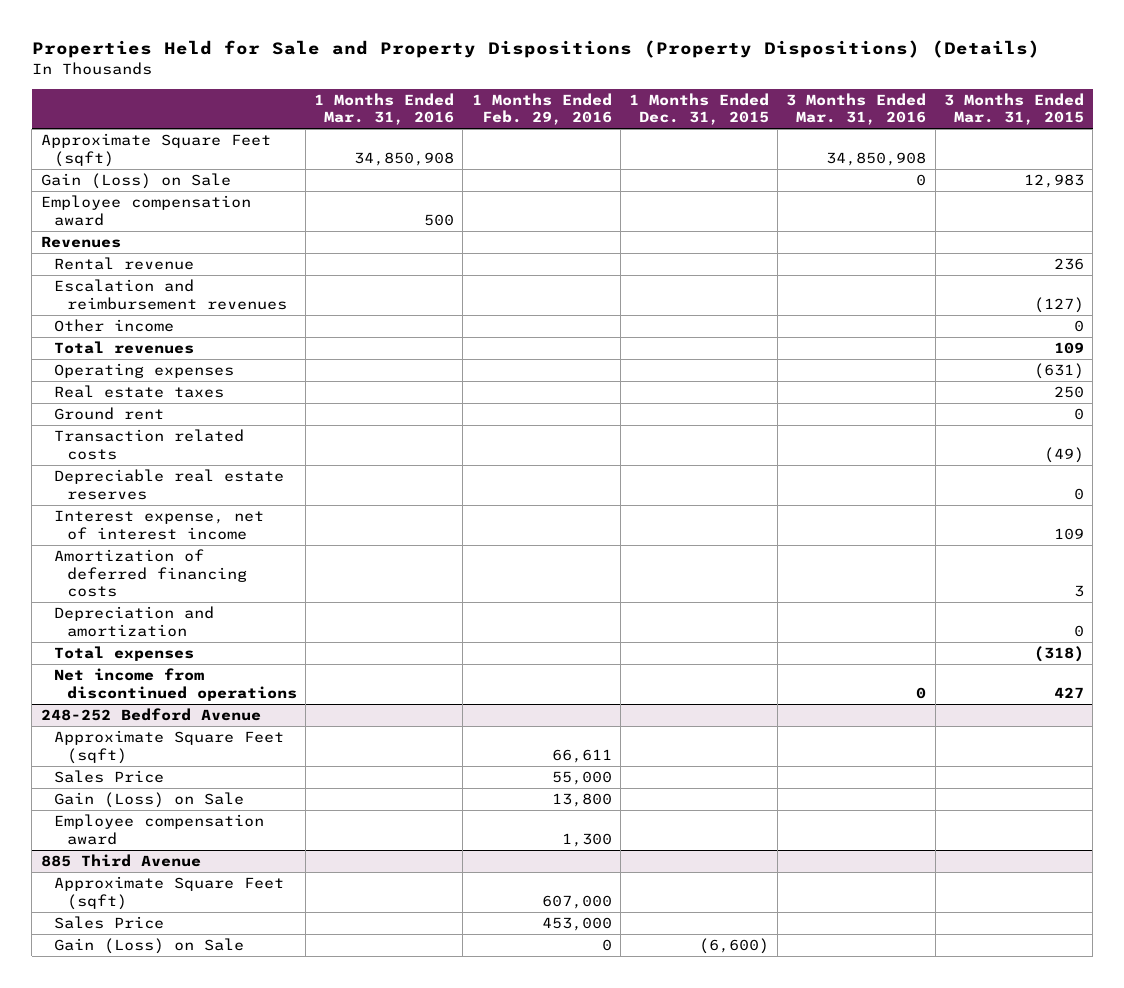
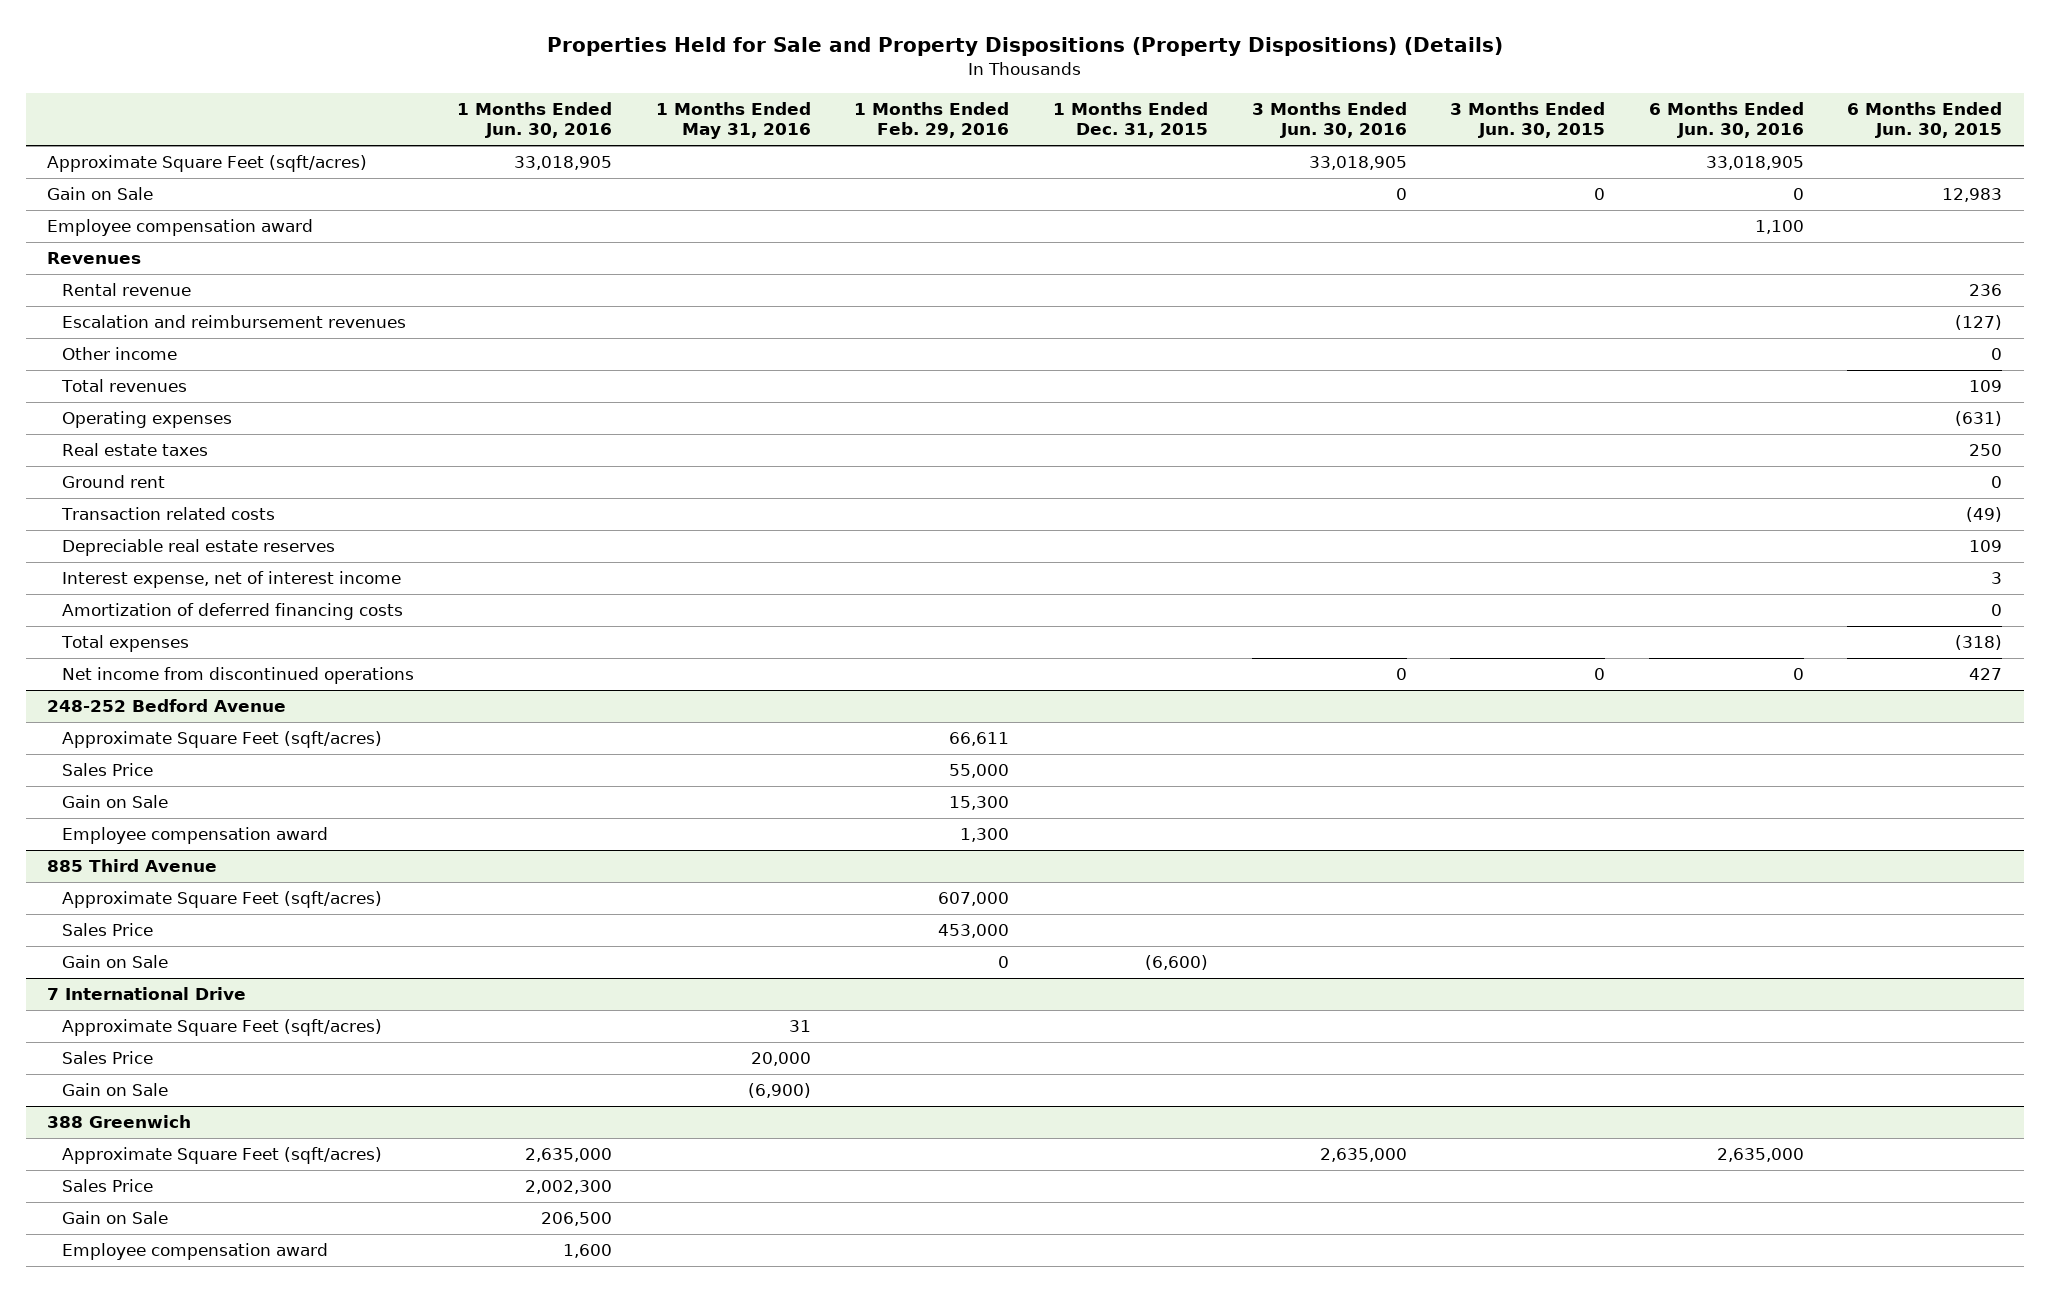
[314,92,455,126] 1 Months Ended Mar. 31, 2016 -> none
[786,92,927,126] 3 Months Ended Mar. 31, 2016 -> none
[943,92,1084,126] 3 Months Ended Mar. 31, 2015 -> none
none -> [457,102,613,139] 1 Months Ended Jun. 30, 2016
none -> [655,102,811,140] 1 Months Ended May 31, 2016
none -> [1251,102,1407,139] 3 Months Ended Jun. 30, 2016
none -> [1450,102,1606,139] 3 Months Ended Jun. 30, 2015
none -> [1648,102,1804,139] 6 Months Ended Jun. 30, 2016
none -> [1847,102,2003,139] 6 Months Ended Jun. 30, 2015
[40,133,271,167] Approximate Square Feet (sqft) -> [47,155,368,173] Approximate Square Feet (sqft/acres)
[40,173,231,190] Gain (Loss) on Sale -> [47,187,154,201] Gain on Sale
[53,606,214,637] Depreciation and amortization -> none
[53,730,284,764] Approximate Square Feet (sqft) -> [61,731,382,749] Approximate Square Feet (sqft/acres)
[53,792,244,809] Gain (Loss) on Sale -> [61,795,168,809] Gain on Sale
[551,793,612,808] 13,800 -> [949,796,1010,811] 15,300
[53,876,284,910] Approximate Square Feet (sqft) -> [61,891,382,909] Approximate Square Feet (sqft/acres)
[53,938,244,955] Gain (Loss) on Sale -> [61,955,168,969] Gain on Sale
none -> [47,987,247,1001] 7 International Drive
none -> [61,1019,382,1037] Approximate Square Feet (sqft/acres)
none -> [61,1051,153,1065] Sales Price
none -> [61,1083,168,1097] Gain on Sale
none -> [47,1115,192,1129] 388 Greenwich
none -> [61,1147,382,1165] Approximate Square Feet (sqft/acres)
none -> [61,1179,153,1193] Sales Price
none -> [61,1211,168,1225] Gain on Sale
none -> [61,1243,328,1261] Employee compensation award

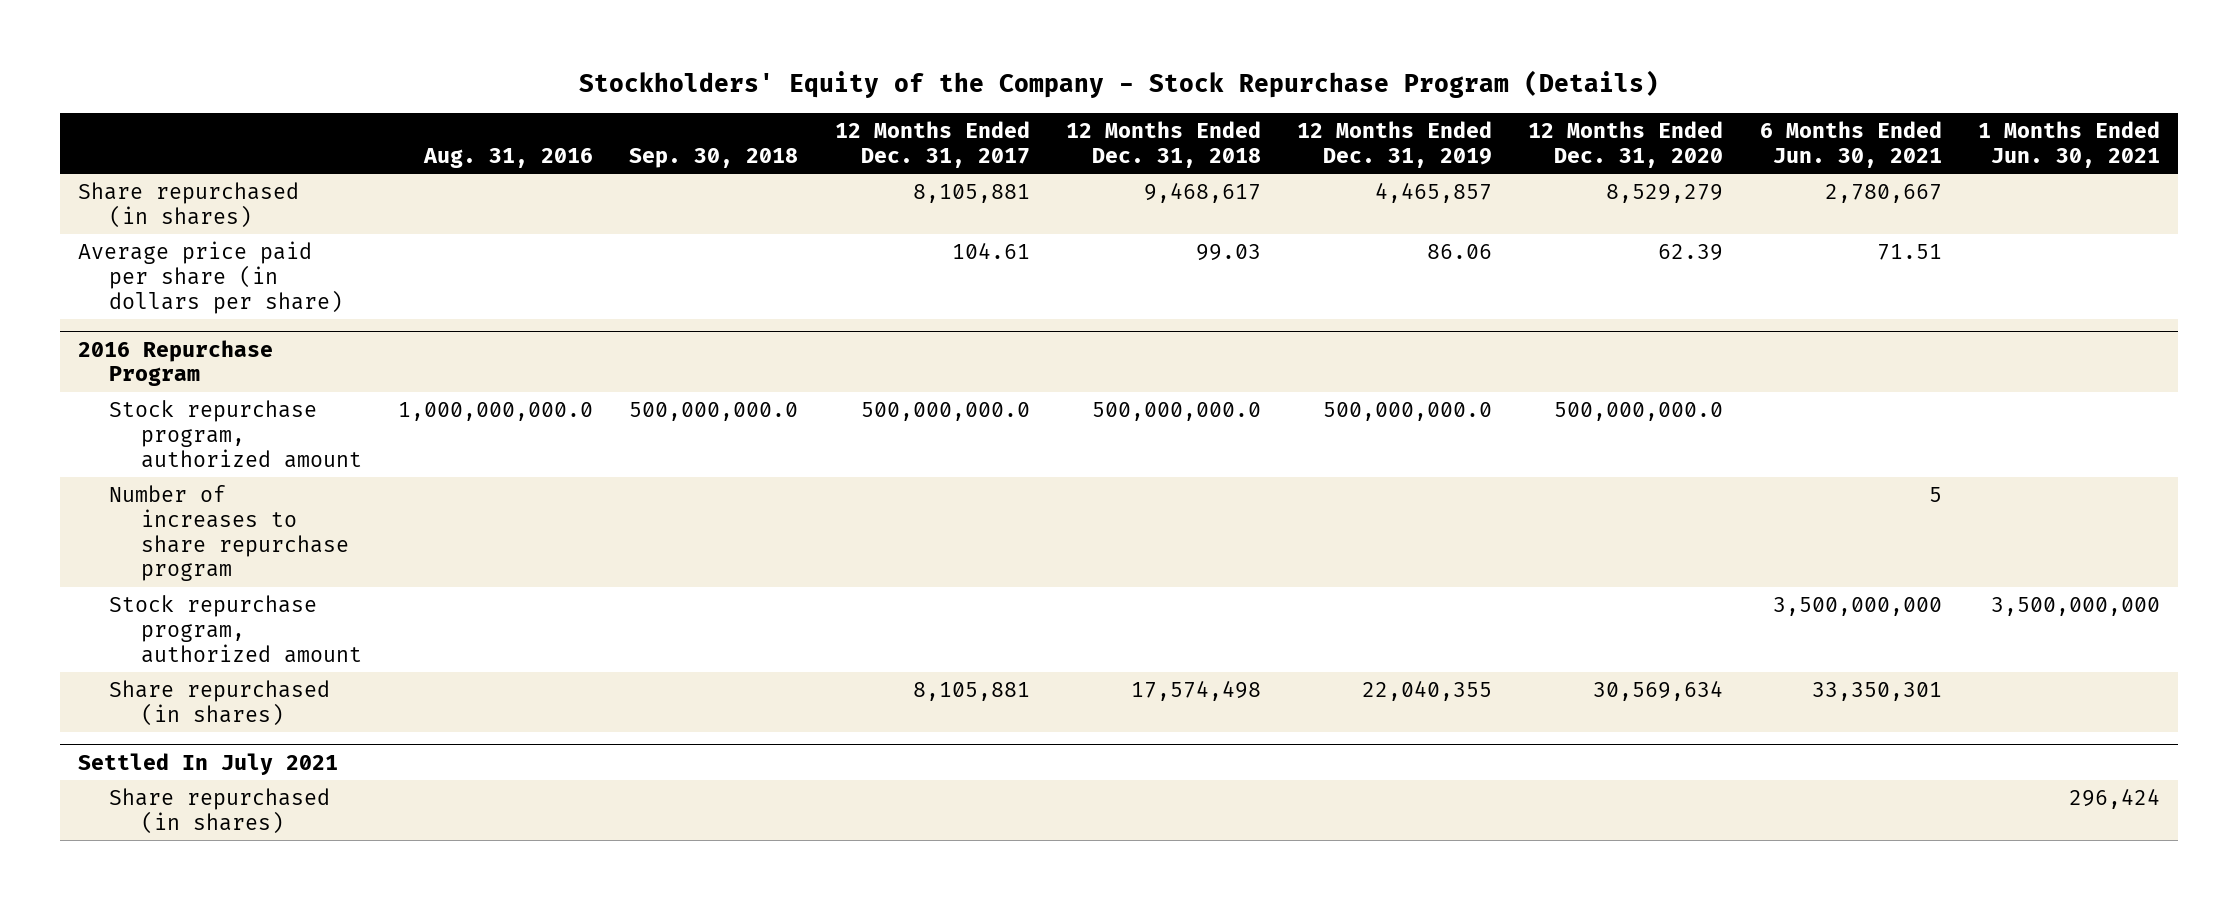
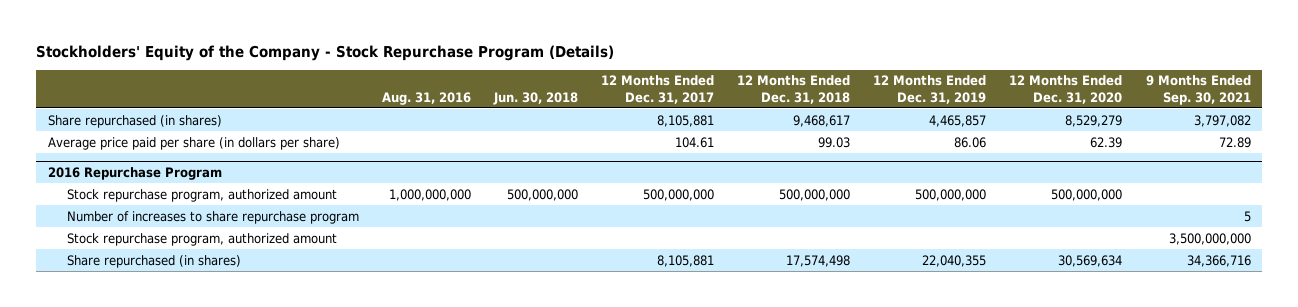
[629,147,799,168] Sep. 30, 2018 -> none
[1759,121,1942,168] 6 Months Ended Jun. 30, 2021 -> none
[1977,121,2160,168] 1 Months Ended Jun. 30, 2021 -> none
none -> [493,91,579,105] Jun. 30, 2018
none -> [1145,75,1251,105] 9 Months Ended Sep. 30, 2021
[398,402,594,422] 1,000,000,000.0 -> [388,188,471,201] 1,000,000,000
[860,402,1030,422] 500,000,000.0 -> [643,188,715,201] 500,000,000
[1091,402,1261,422] 500,000,000.0 -> [779,188,851,201] 500,000,000
[1323,402,1493,422] 500,000,000.0 -> [915,188,987,201] 500,000,000
[1554,402,1724,422] 500,000,000.0 -> [1051,188,1123,201] 500,000,000
[77,752,338,775] Settled In July 2021 -> none
[109,788,331,834] Share repurchased (in shares) -> none

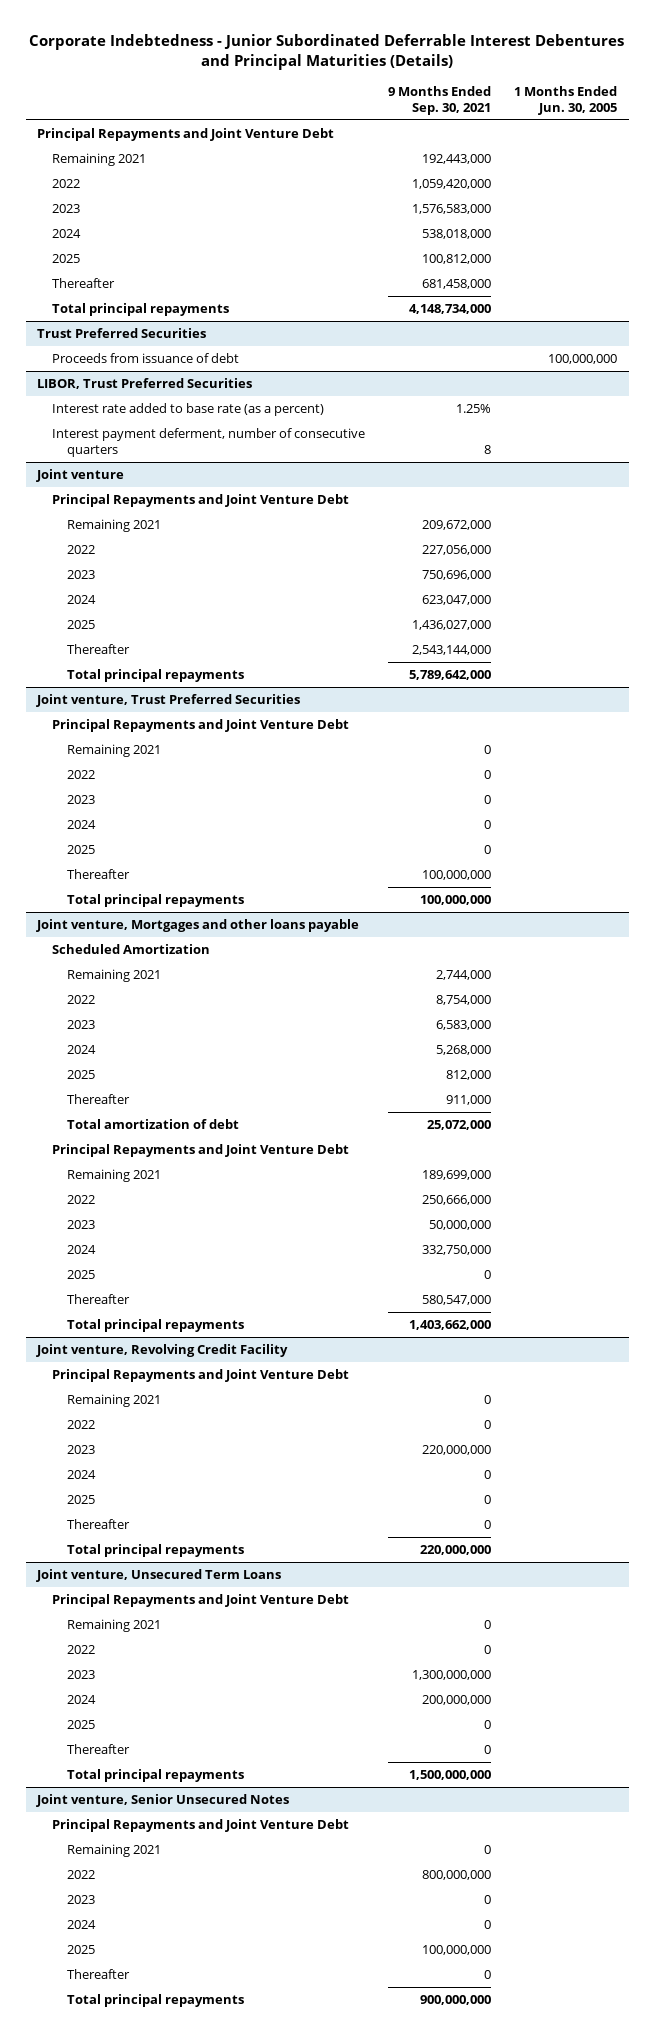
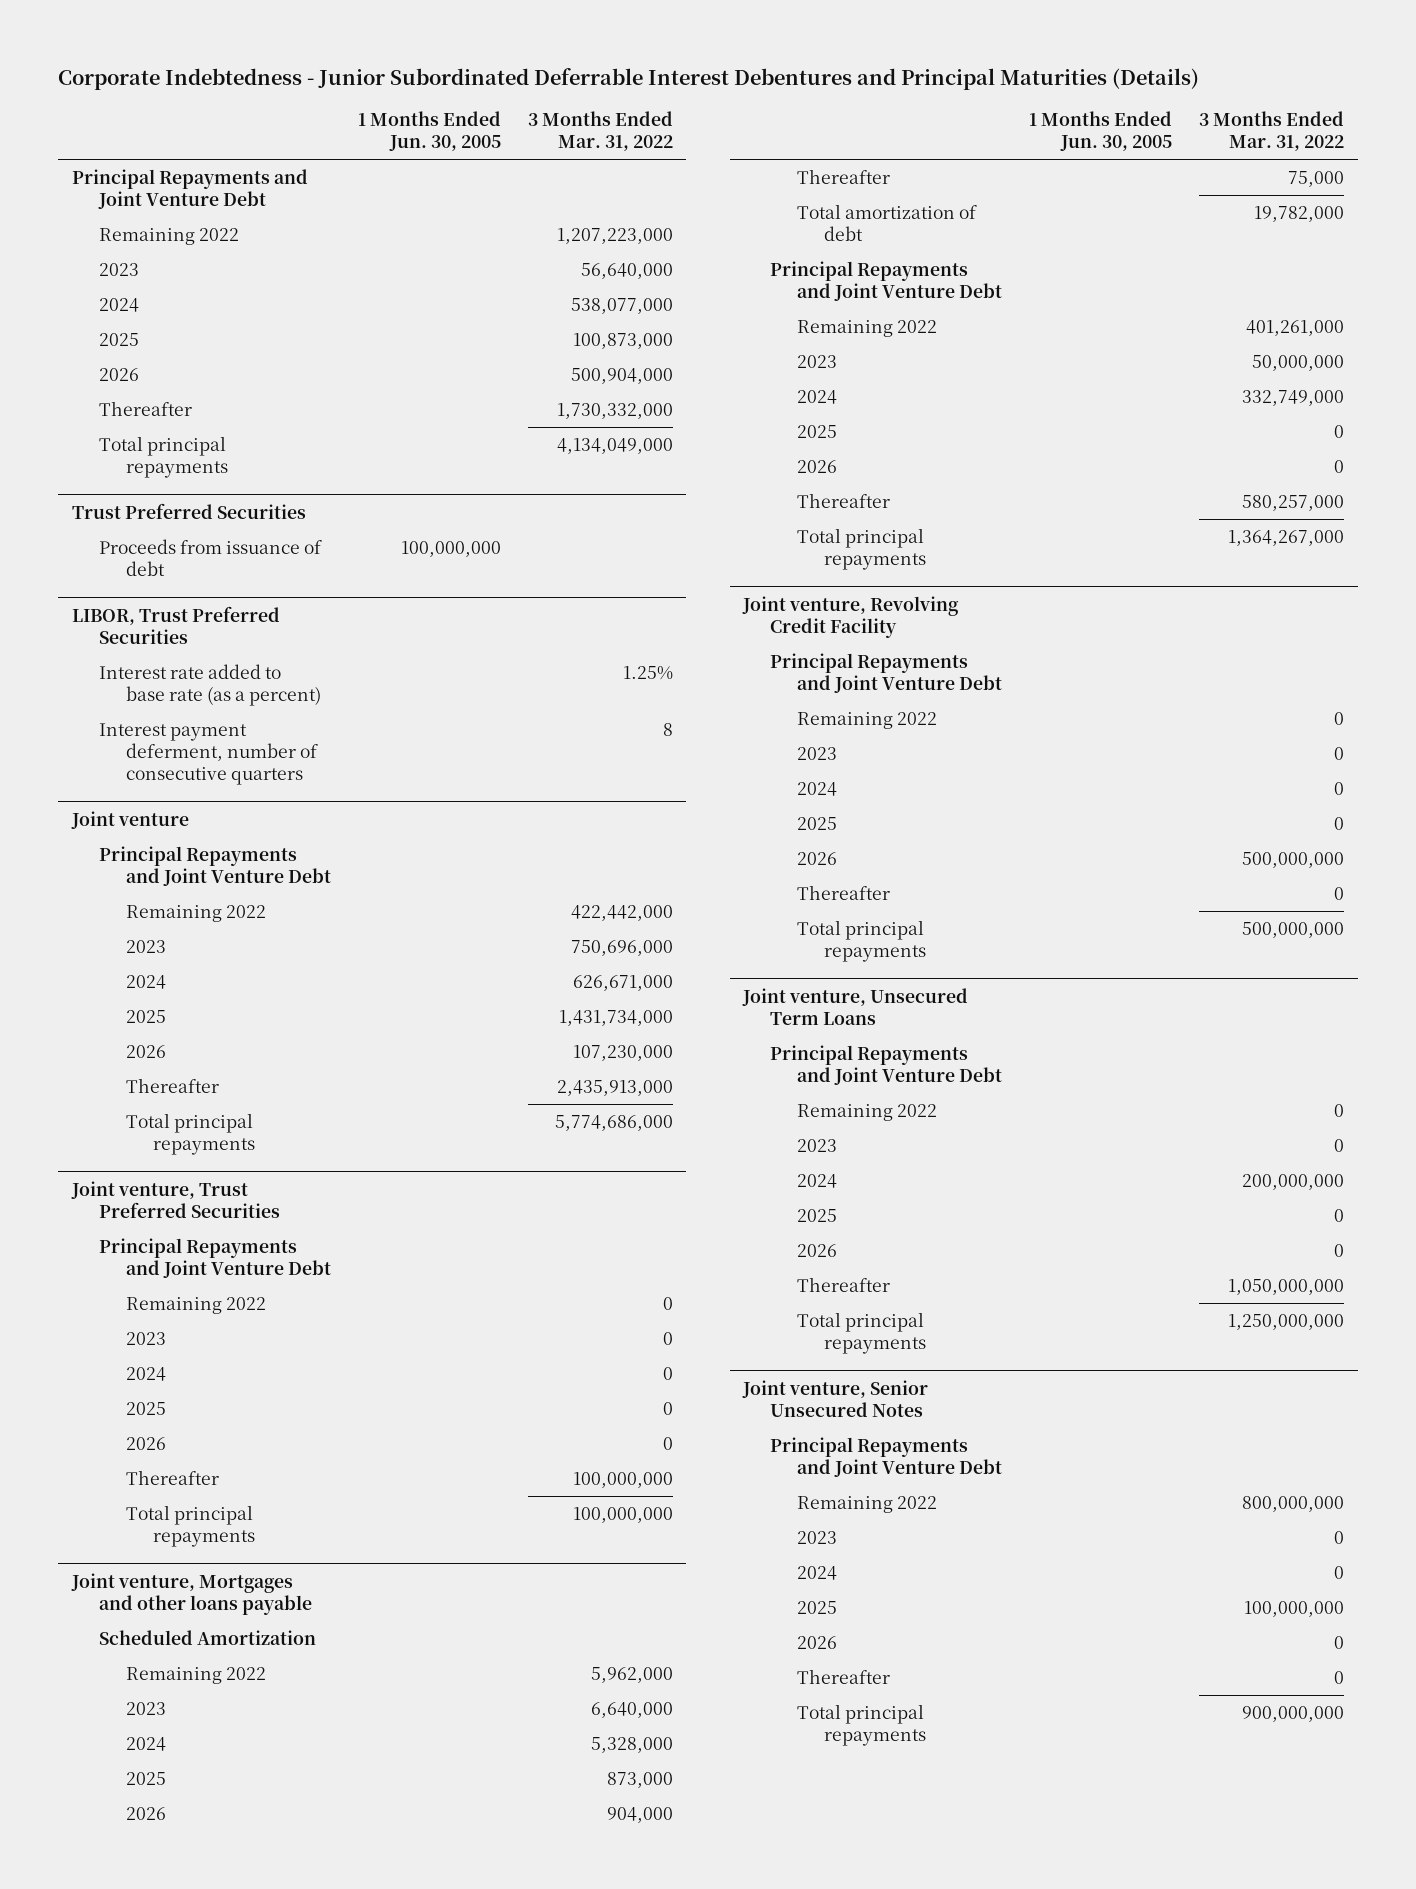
[388,86,492,116] 9 Months Ended Sep. 30, 2021 -> none
none -> [527,111,673,152] 3 Months Ended Mar. 31, 2022
[52,179,81,189] 2022 -> none
[52,153,147,167] Remaining 2021 -> [98,227,239,245] Remaining 2022
none -> [98,367,139,381] 2026
[66,545,95,555] 2022 -> none
[66,519,161,533] Remaining 2021 -> [125,904,266,922] Remaining 2022
none -> [125,1044,166,1058] 2026
[66,770,95,780] 2022 -> none
[66,744,161,758] Remaining 2021 -> [125,1296,266,1314] Remaining 2022
none -> [125,1436,166,1450] 2026
[66,995,95,1005] 2022 -> none
[66,969,161,983] Remaining 2021 -> [125,1666,266,1684] Remaining 2022
none -> [125,1806,166,1820] 2026
[66,1195,95,1205] 2022 -> none
[66,1169,161,1183] Remaining 2021 -> [797,319,938,337] Remaining 2022
none -> [797,459,838,473] 2026
[66,1420,95,1430] 2022 -> none
[66,1394,161,1408] Remaining 2021 -> [797,711,938,729] Remaining 2022
none -> [797,851,838,865] 2026
[66,1645,95,1655] 2022 -> none
[66,1619,161,1633] Remaining 2021 -> [797,1103,938,1121] Remaining 2022
none -> [797,1243,838,1257] 2026
[66,1870,95,1880] 2022 -> none
[66,1844,161,1858] Remaining 2021 -> [797,1495,938,1513] Remaining 2022
none -> [797,1635,838,1649] 2026

